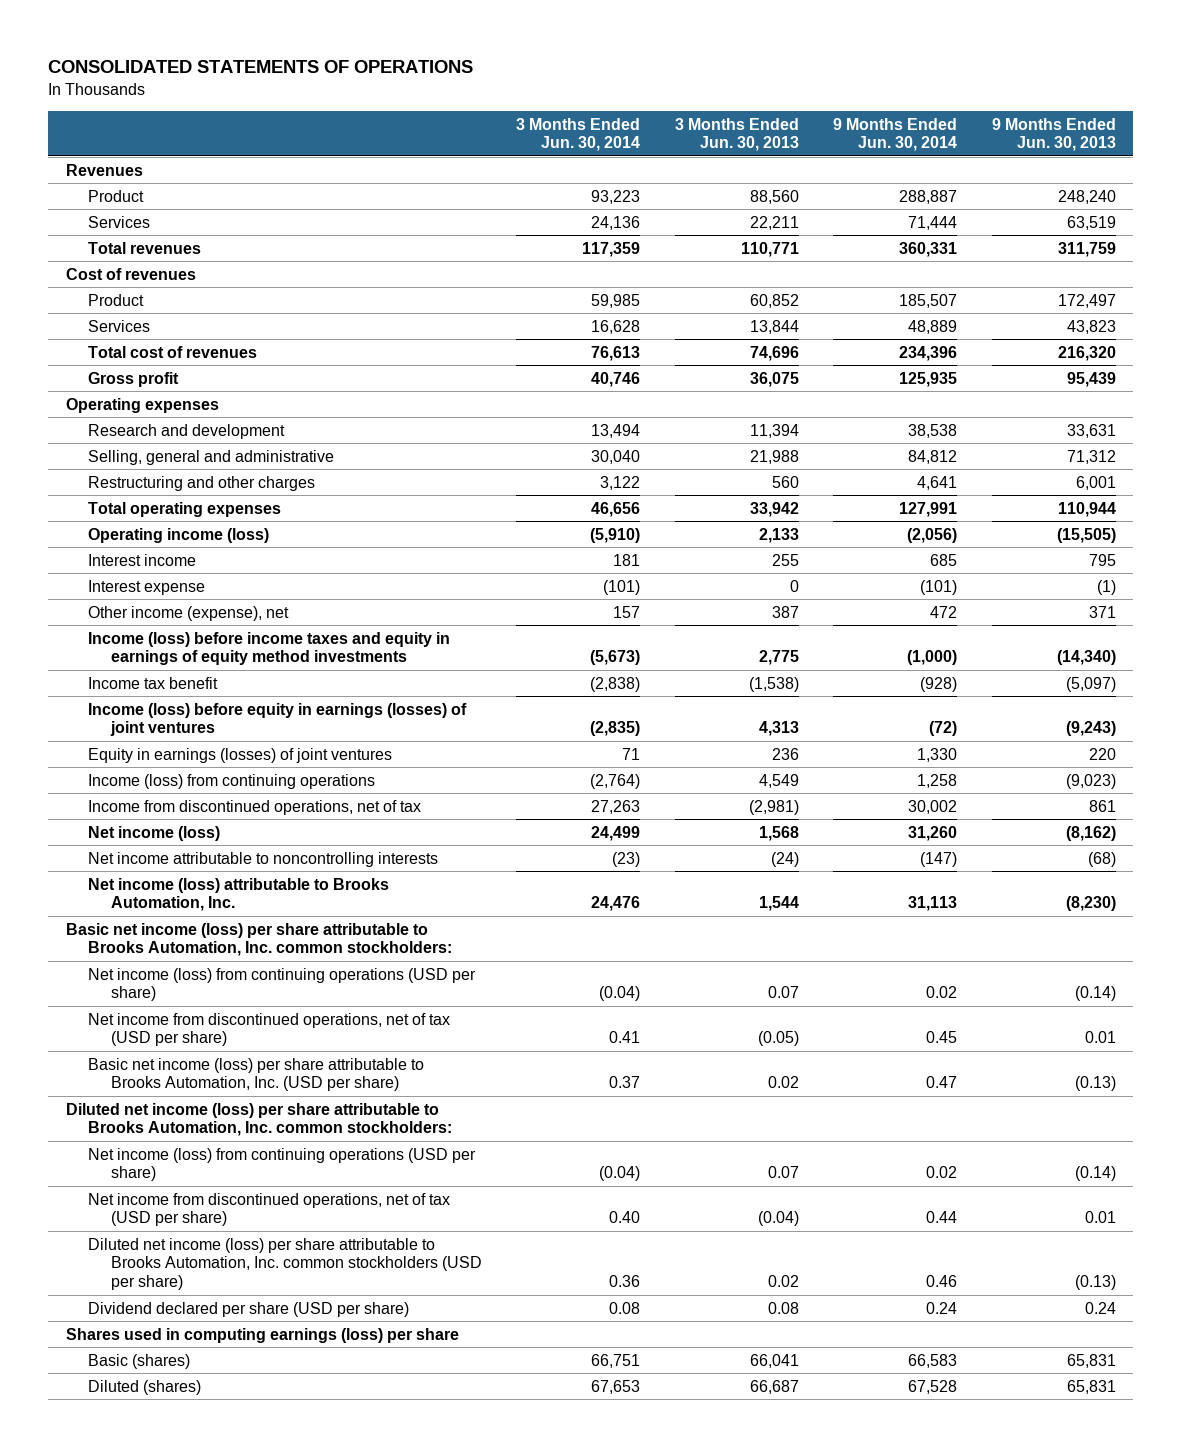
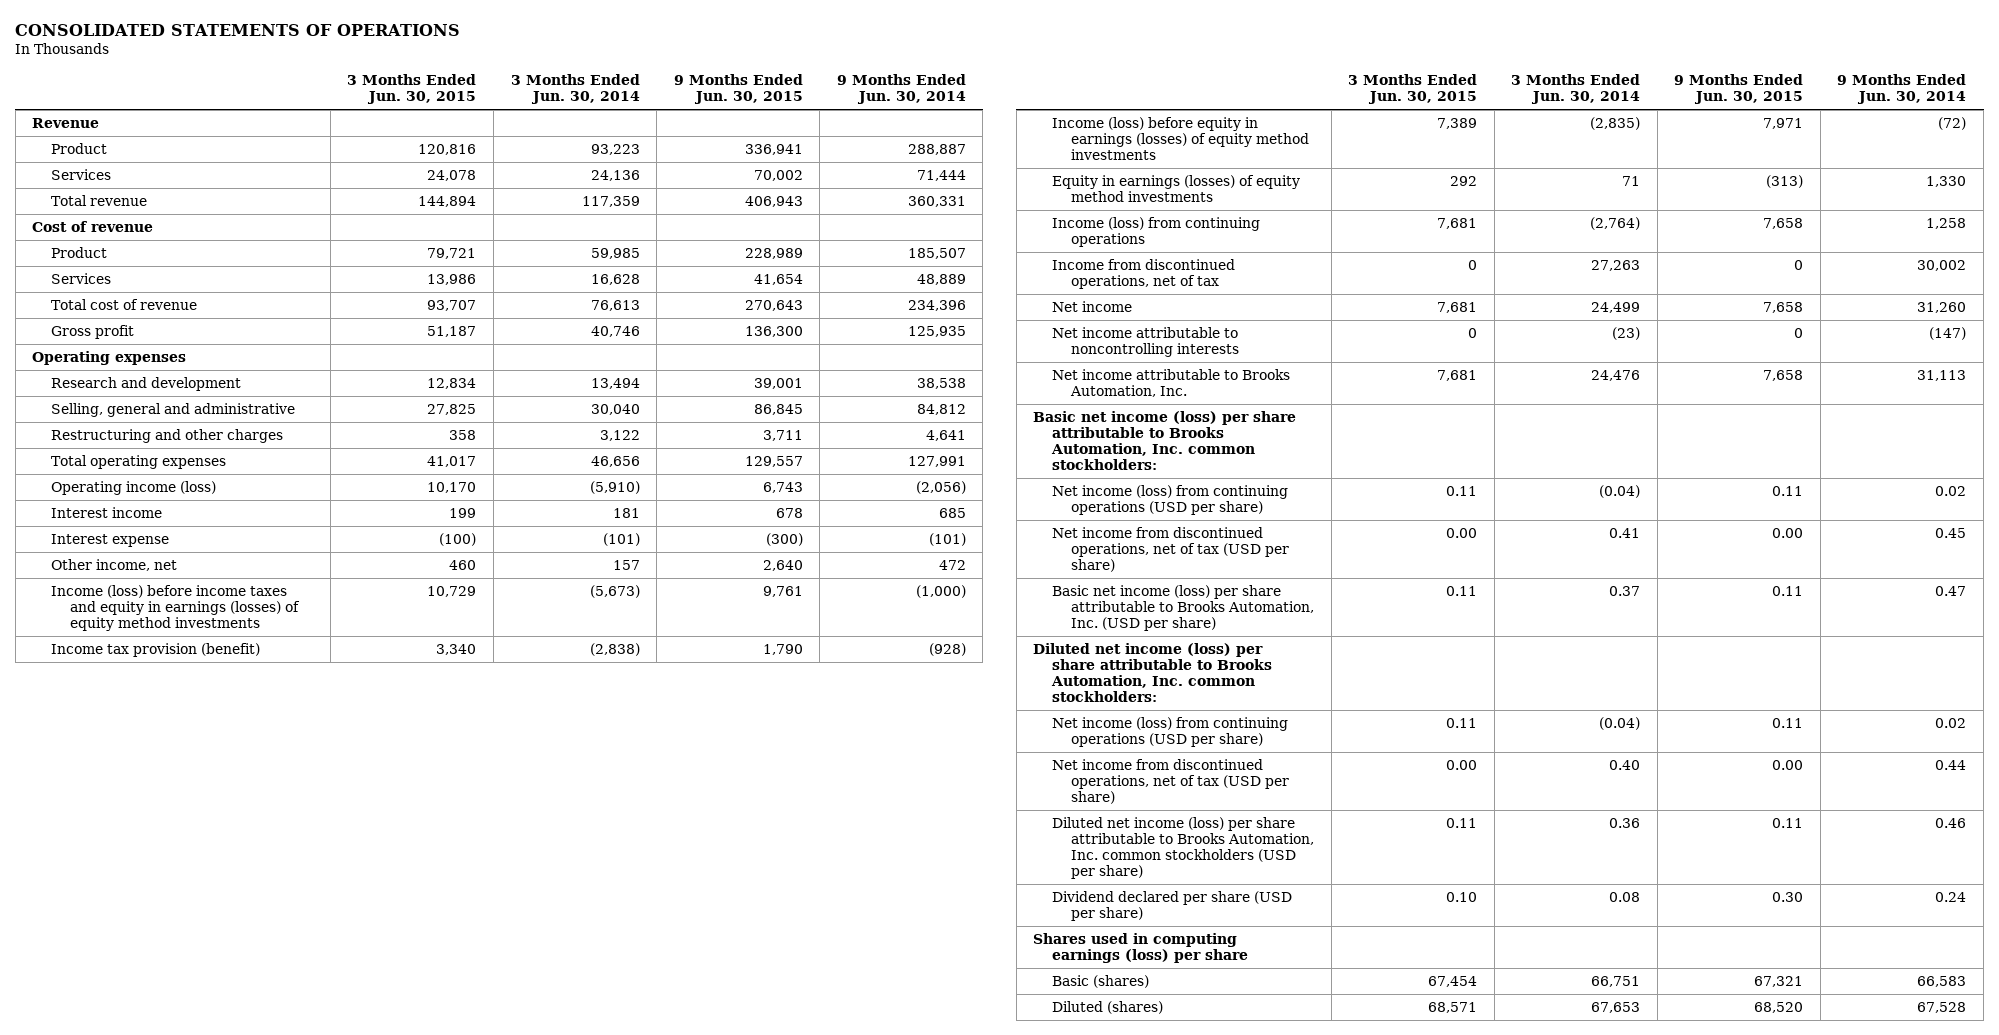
[674,117,799,152] 3 Months Ended Jun. 30, 2013 -> none
[991,117,1116,152] 9 Months Ended Jun. 30, 2013 -> none
none -> [347,73,477,104] 3 Months Ended Jun. 30, 2015
none -> [673,73,803,104] 9 Months Ended Jun. 30, 2015
[65,163,143,176] Revenues -> [32,117,100,128] Revenue
[88,241,202,254] Total revenues -> [51,194,148,206] Total revenue
[65,267,196,280] Cost of revenues -> [32,220,154,232] Cost of revenue
[88,345,258,358] Total cost of revenues -> [51,298,198,310] Total cost of revenue
[88,605,290,621] Other income (expense), net -> [51,558,178,571] Other income, net
[88,631,451,666] Income (loss) before income taxes and equity in earnings of equity method investments -> [51,584,301,631] Income (loss) before income taxes and equity in earnings (losses) of equity method investments
[88,676,219,689] Income tax benefit -> [51,642,261,657] Income tax provision (benefit)
[88,702,468,737] Income (loss) before equity in earnings (losses) of joint ventures -> [1052,116,1310,160] Income (loss) before equity in earnings (losses) of equity method investments
[88,747,393,763] Equity in earnings (losses) of joint ventures -> [1052,174,1301,202] Equity in earnings (losses) of equity method investments
[88,825,221,841] Net income (loss) -> [1052,300,1133,312] Net income
[88,877,390,912] Net income (loss) attributable to Brooks Automation, Inc. -> [1052,368,1291,397] Net income attributable to Brooks Automation, Inc.

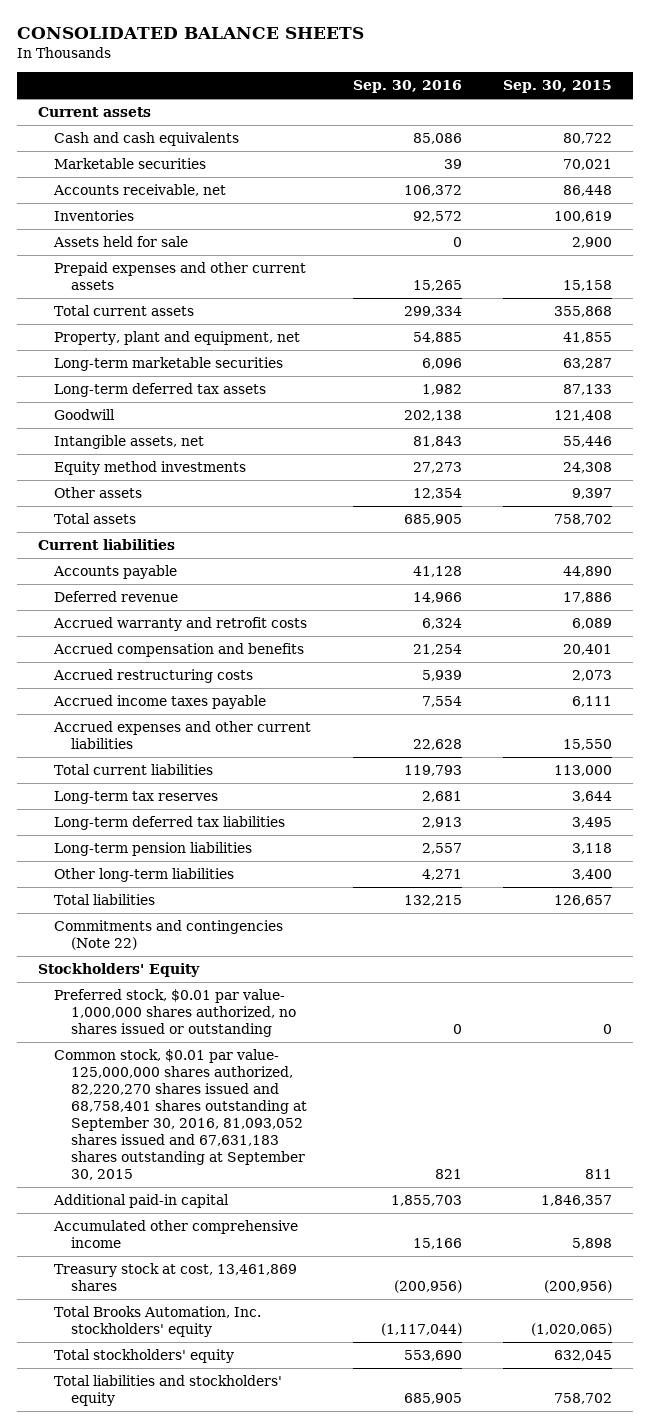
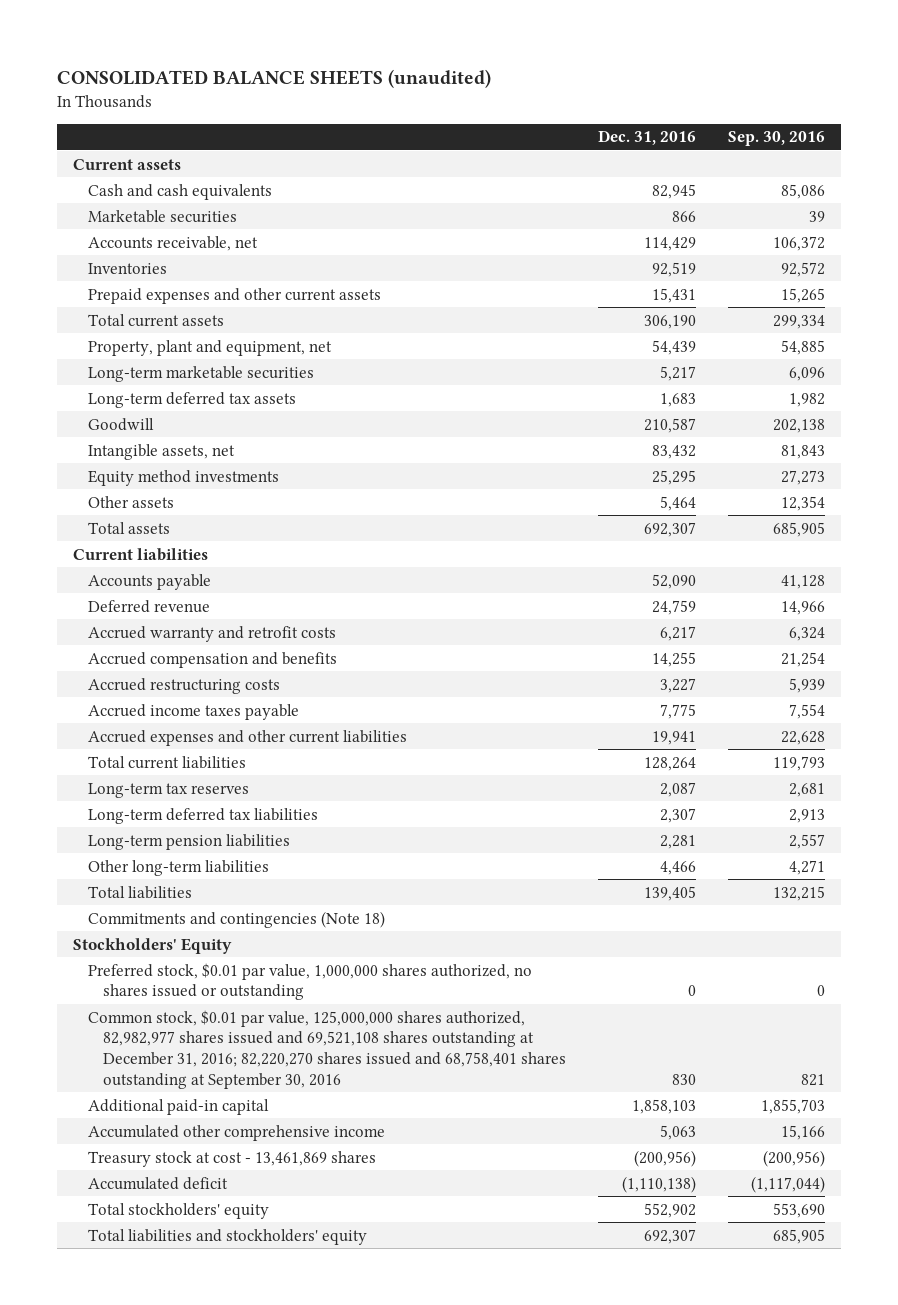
[16,26,364,39] CONSOLIDATED BALANCE SHEETS -> [57,68,492,88] CONSOLIDATED BALANCE SHEETS (unaudited)
[503,80,613,94] Sep. 30, 2015 -> none
none -> [598,130,697,146] Dec. 31, 2016
[53,236,189,248] Assets held for sale -> none
[54,920,284,951] Commitments and contingencies (Note 22) -> [88,910,386,928] Commitments and contingencies (Note 18)
[54,989,297,1038] Preferred stock, $0.01 par value- 1,000,000 shares authorized, no shares issued or outstanding -> [88,962,533,1001] Preferred stock, $0.01 par value, 1,000,000 shares authorized, no shares issued or outstanding
[54,1049,308,1181] Common stock, $0.01 par value- 125,000,000 shares authorized, 82,220,270 shares issued and 68,758,401 shares outstanding at September 30, 2016, 81,093,052 shares issued and 67,631,183 shares outstanding at September 30, 2015 -> [88,1009,566,1089] Common stock, $0.01 par value, 125,000,000 shares authorized, 82,982,977 shares issued and 69,521,108 shares outstanding at December 31, 2016; 82,220,270 shares issued and 68,758,401 shares outstanding at September 30, 2016
[54,1263,298,1292] Treasury stock at cost, 13,461,869 shares -> [88,1150,377,1167] Treasury stock at cost - 13,461,869 shares
[54,1306,262,1338] Total Brooks Automation, Inc. stockholders' equity -> [88,1176,229,1190] Accumulated deficit

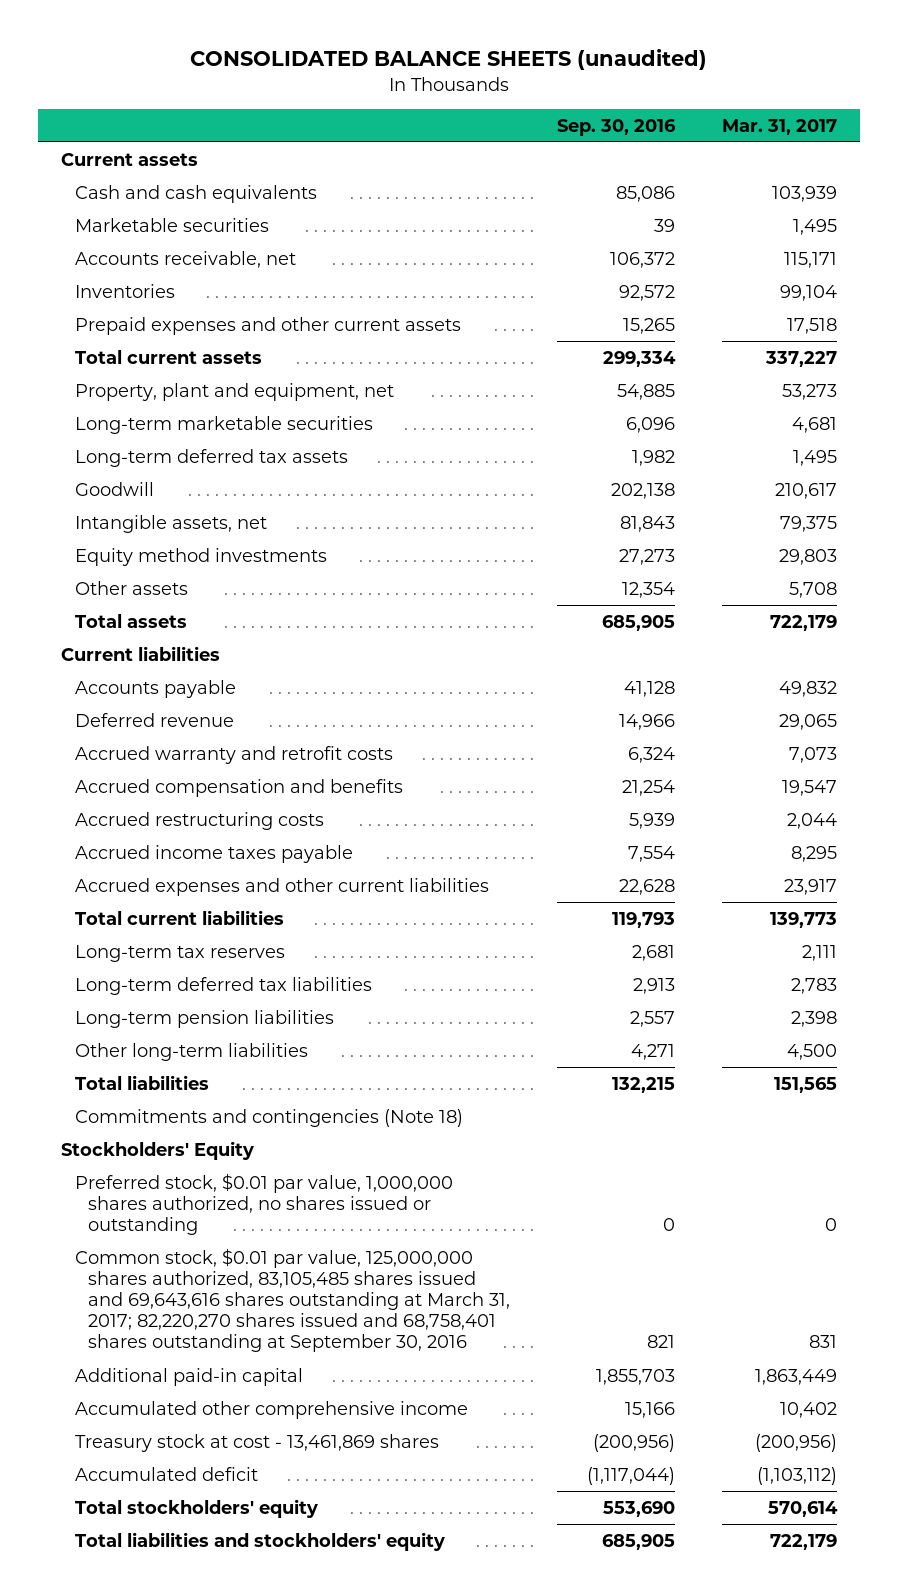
[598,130,697,146] Dec. 31, 2016 -> none
none -> [721,118,837,135] Mar. 31, 2017
[88,1009,566,1089] Common stock, $0.01 par value, 125,000,000 shares authorized, 82,982,977 shares issued and 69,521,108 shares outstanding at December 31, 2016; 82,220,270 shares issued and 68,758,401 shares outstanding at September 30, 2016 -> [74,1247,511,1353] Common stock, $0.01 par value, 125,000,000 shares authorized, 83,105,485 shares issued and 69,643,616 shares outstanding at March 31, 2017; 82,220,270 shares issued and 68,758,401 shares outstanding at September 30, 2016

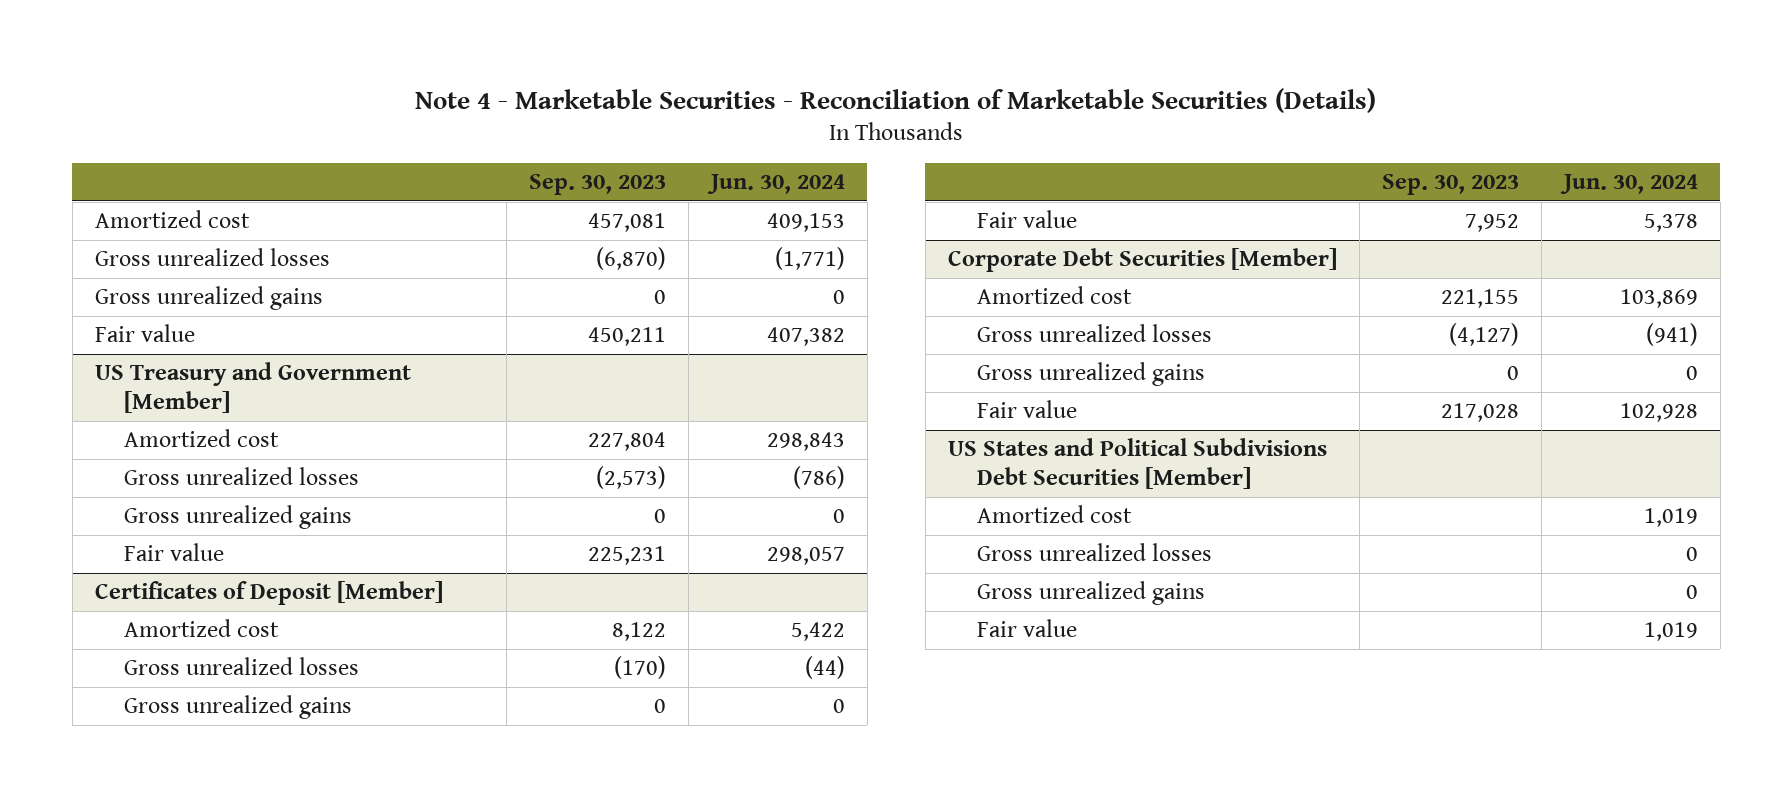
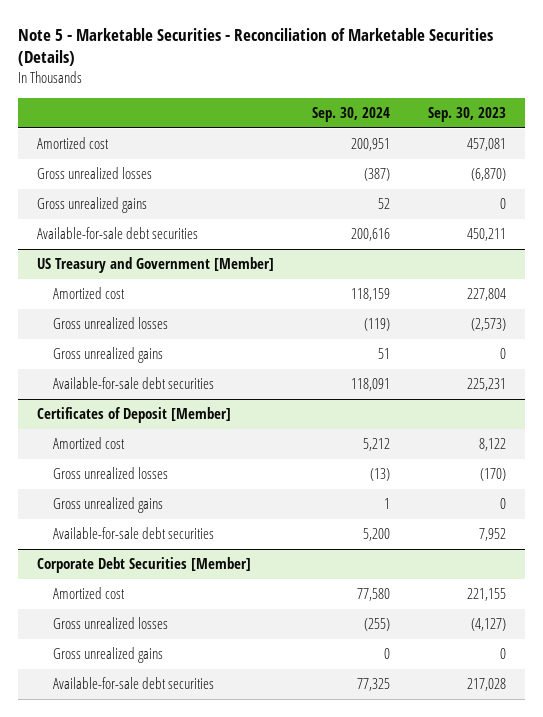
[415,87,1377,113] Note 4 - Marketable Securities - Reconciliation of Marketable Securities (Details) -> [17,27,493,67] Note 5 - Marketable Securities - Reconciliation of Marketable Securities (Details)
[706,174,845,195] Jun. 30, 2024 -> none
none -> [311,106,390,122] Sep. 30, 2024
[94,324,195,343] Fair value -> [36,227,198,240] Available-for-sale debt securities
[123,543,224,562] Fair value -> [52,377,214,390] Available-for-sale debt securities
[976,210,1077,229] Fair value -> [52,527,214,540] Available-for-sale debt securities
[947,438,1327,490] US States and Political Subdivisions Debt Securities [Member] -> none
[976,505,1132,524] Amortized cost -> none
[976,543,1212,562] Gross unrealized losses -> none
[976,581,1205,606] Gross unrealized gains -> none
[976,619,1077,638] Fair value -> none
[976,400,1077,419] Fair value -> [52,677,214,690] Available-for-sale debt securities

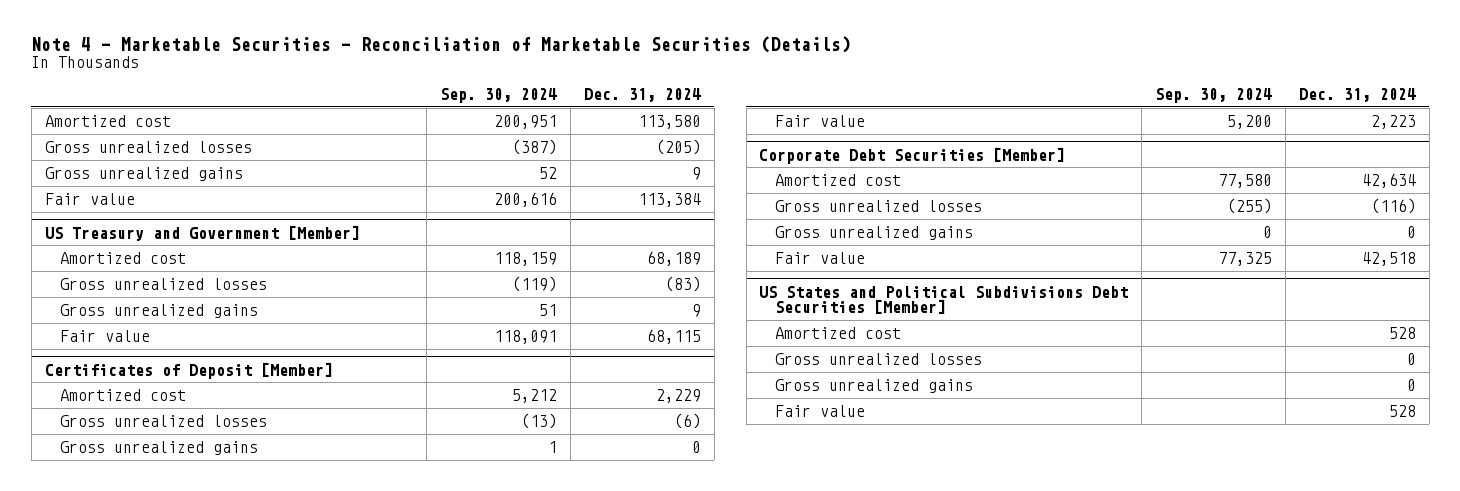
[17,27,493,67] Note 5 - Marketable Securities - Reconciliation of Marketable Securities (Details) -> [31,35,852,53] Note 4 - Marketable Securities - Reconciliation of Marketable Securities (Details)
[427,106,506,122] Sep. 30, 2023 -> none
none -> [583,87,701,102] Dec. 31, 2024
[36,227,198,240] Available-for-sale debt securities -> [44,192,135,205] Fair value
[52,377,214,390] Available-for-sale debt securities -> [59,329,150,342] Fair value
[52,527,214,540] Available-for-sale debt securities -> [774,114,865,127] Fair value
[52,677,214,690] Available-for-sale debt securities -> [774,251,865,264] Fair value
none -> [759,285,1129,315] US States and Political Subdivisions Debt Securities [Member]
none -> [774,326,901,339] Amortized cost
none -> [774,352,982,365] Gross unrealized losses
none -> [774,378,973,393] Gross unrealized gains
none -> [774,404,865,417] Fair value

